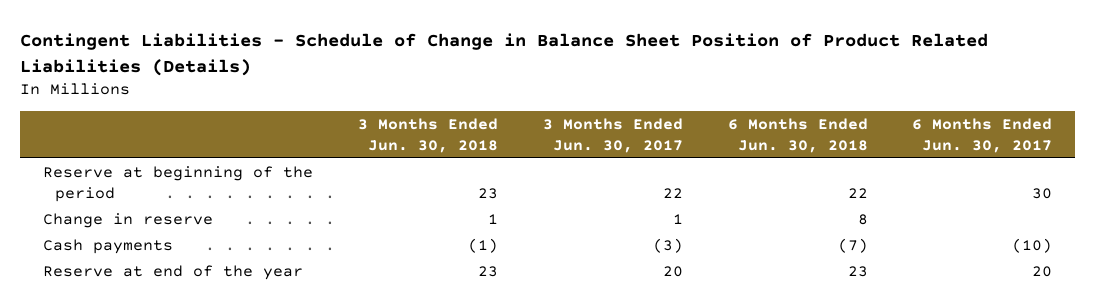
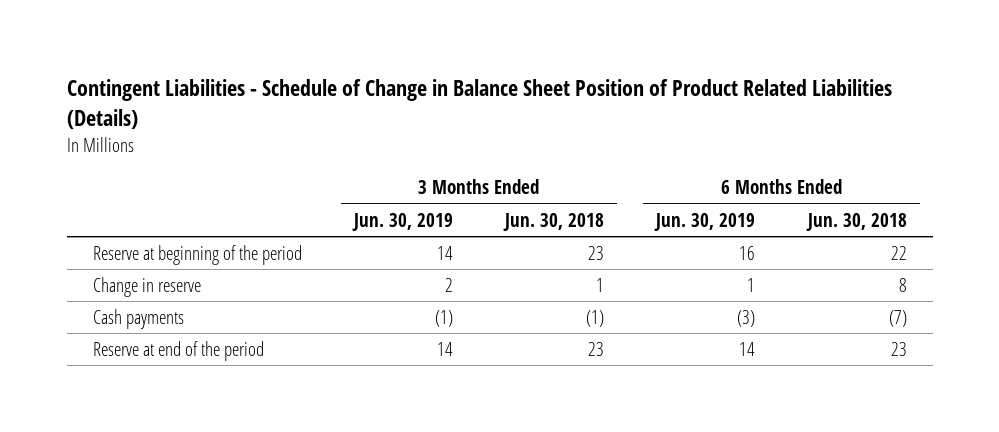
[542,117,683,153] 3 Months Ended Jun. 30, 2017 -> none
[912,117,1053,153] 6 Months Ended Jun. 30, 2017 -> none
none -> [351,212,453,231] Jun. 30, 2019
none -> [654,212,756,231] Jun. 30, 2019
[42,264,303,280] Reserve at end of the year -> [92,341,264,362] Reserve at end of the period

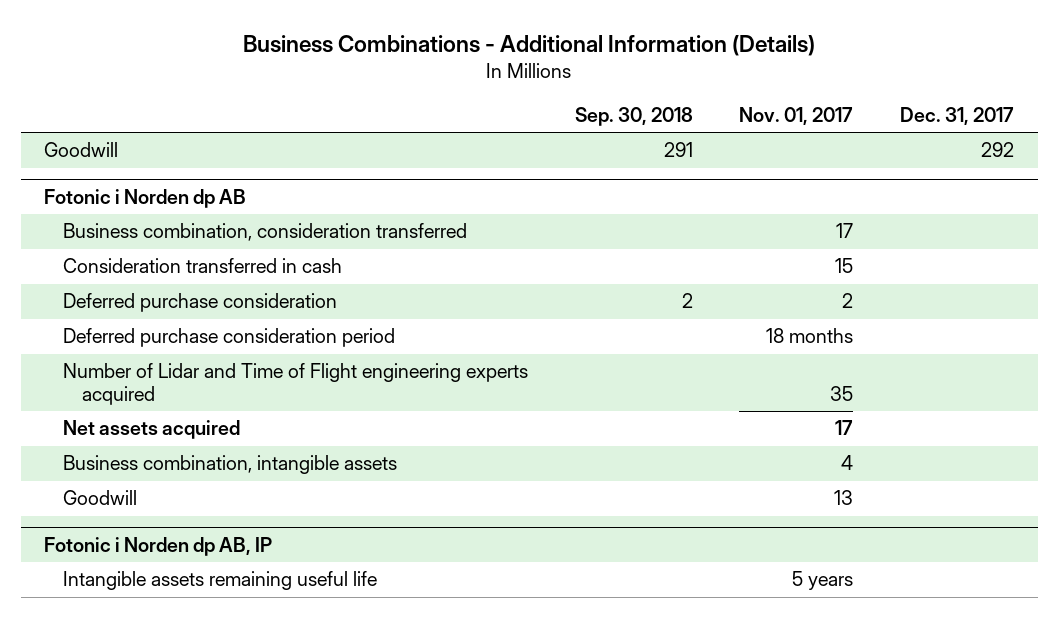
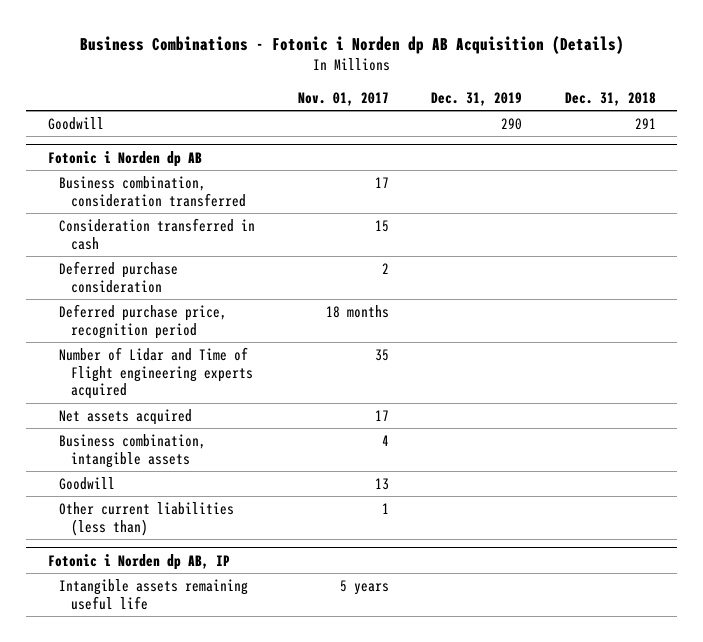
[243,34,816,56] Business Combinations - Additional Information (Details) -> [79,35,624,54] Business Combinations - Fotonic i Norden dp AB Acquisition (Details)
[574,107,693,127] Sep. 30, 2018 -> none
[900,107,1015,126] Dec. 31, 2017 -> none
none -> [431,91,523,106] Dec. 31, 2019
none -> [564,91,656,106] Dec. 31, 2018
[62,328,395,348] Deferred purchase consideration period -> [59,303,228,339] Deferred purchase price, recognition period
none -> [59,501,235,536] Other current liabilities (less than)

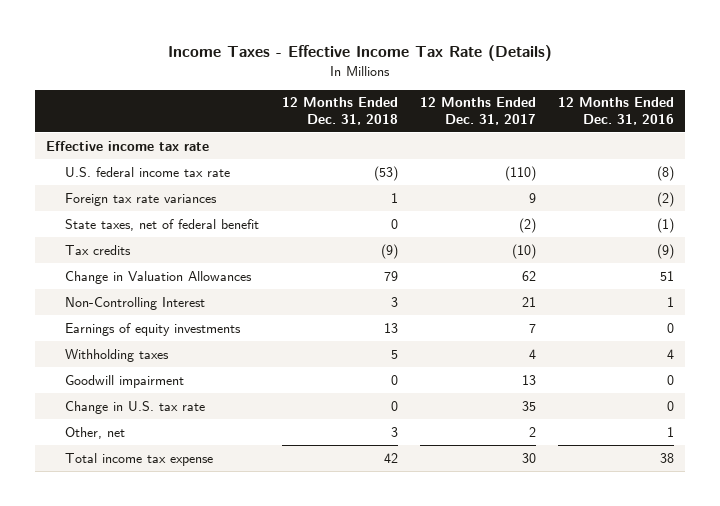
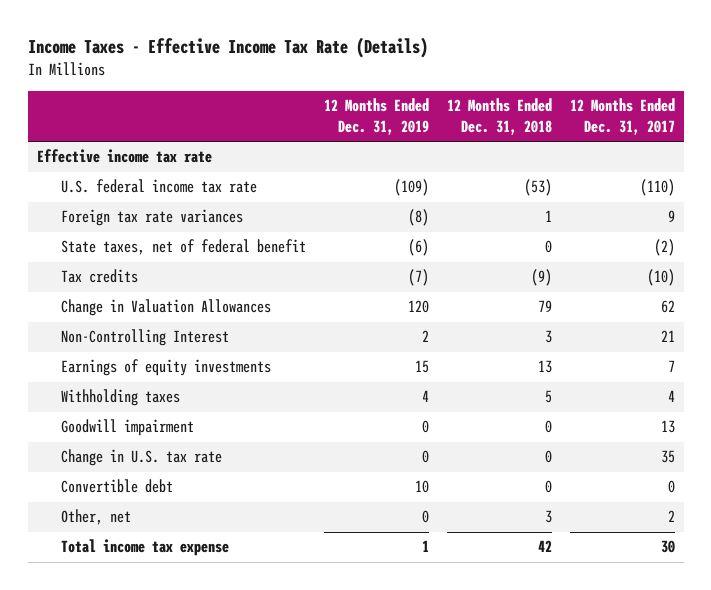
[558,97,675,125] 12 Months Ended Dec. 31, 2016 -> none
none -> [323,98,429,136] 12 Months Ended Dec. 31, 2019
none -> [61,479,174,494] Convertible debt

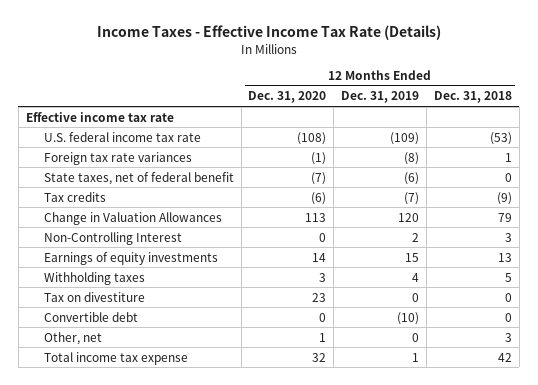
[569,98,675,136] 12 Months Ended Dec. 31, 2017 -> none
none -> [248,91,327,104] Dec. 31, 2020
[61,419,195,437] Goodwill impairment -> none
[61,449,223,467] Change in U.S. tax rate -> none
none -> [43,291,145,302] Tax on divestiture
[414,480,429,494] 10 -> [397,311,420,325] (10)

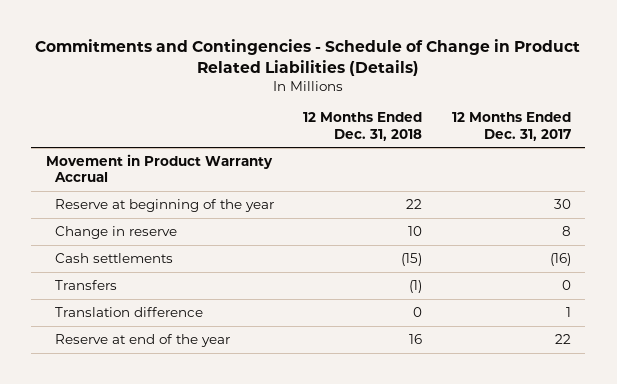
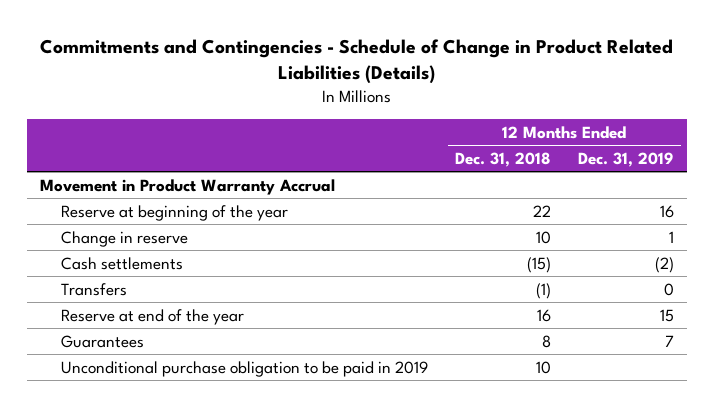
[451,112,571,141] 12 Months Ended Dec. 31, 2017 -> none
none -> [577,151,674,167] Dec. 31, 2019
[55,307,204,318] Translation difference -> none
none -> [60,334,144,348] Guarantees
none -> [60,360,428,377] Unconditional purchase obligation to be paid in 2019

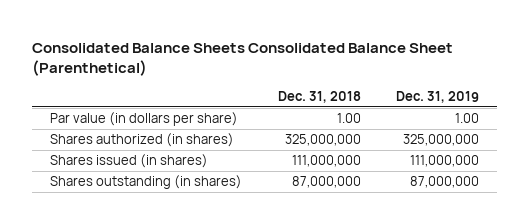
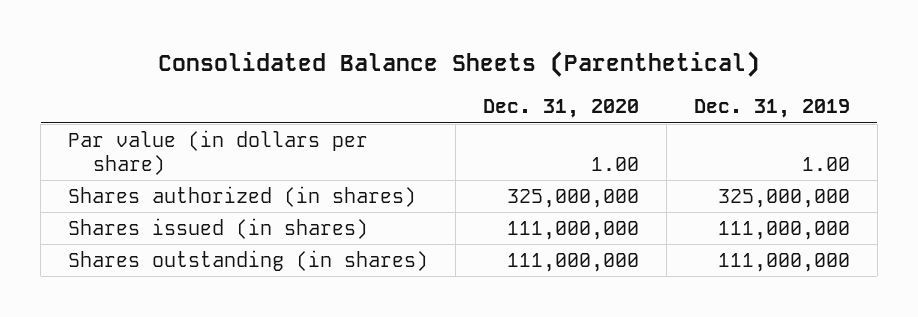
[32,42,454,76] Consolidated Balance Sheets Consolidated Balance Sheet (Parenthetical) -> [157,50,760,77] Consolidated Balance Sheets (Parenthetical)
[277,91,361,104] Dec. 31, 2018 -> none
none -> [482,99,639,119] Dec. 31, 2020
[410,176,480,189] 87,000,000 -> [717,252,850,272] 111,000,000

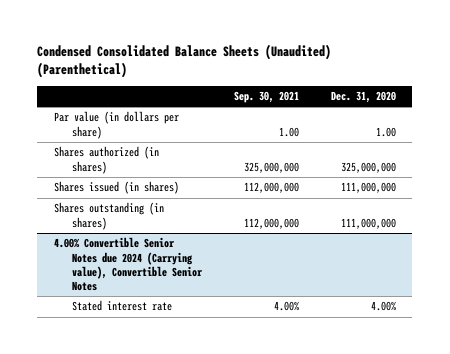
[157,50,760,77] Consolidated Balance Sheets (Parenthetical) -> [37,43,332,78] Condensed Consolidated Balance Sheets (Unaudited) (Parenthetical)
[693,99,850,119] Dec. 31, 2019 -> none
none -> [234,90,300,103] Sep. 30, 2021
none -> [53,237,203,291] 4.00% Convertible Senior Notes due 2024 (Carrying value), Convertible Senior Notes
none -> [71,300,172,312] Stated interest rate

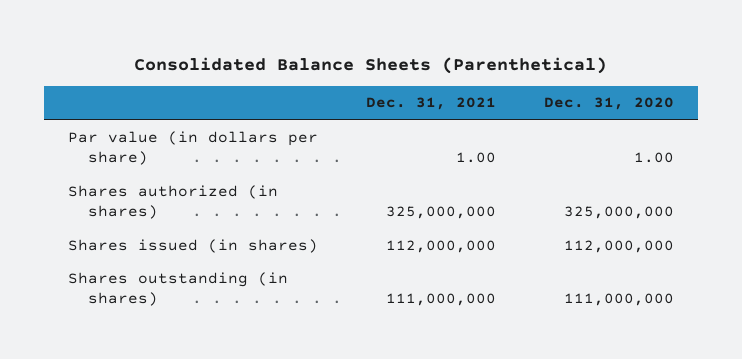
[37,43,332,78] Condensed Consolidated Balance Sheets (Unaudited) (Parenthetical) -> [134,56,608,74] Consolidated Balance Sheets (Parenthetical)
[234,90,300,103] Sep. 30, 2021 -> none
none -> [366,97,497,111] Dec. 31, 2021
[341,182,397,194] 111,000,000 -> [564,239,675,253] 112,000,000
[53,237,203,291] 4.00% Convertible Senior Notes due 2024 (Carrying value), Convertible Senior Notes -> none
[71,300,172,312] Stated interest rate -> none

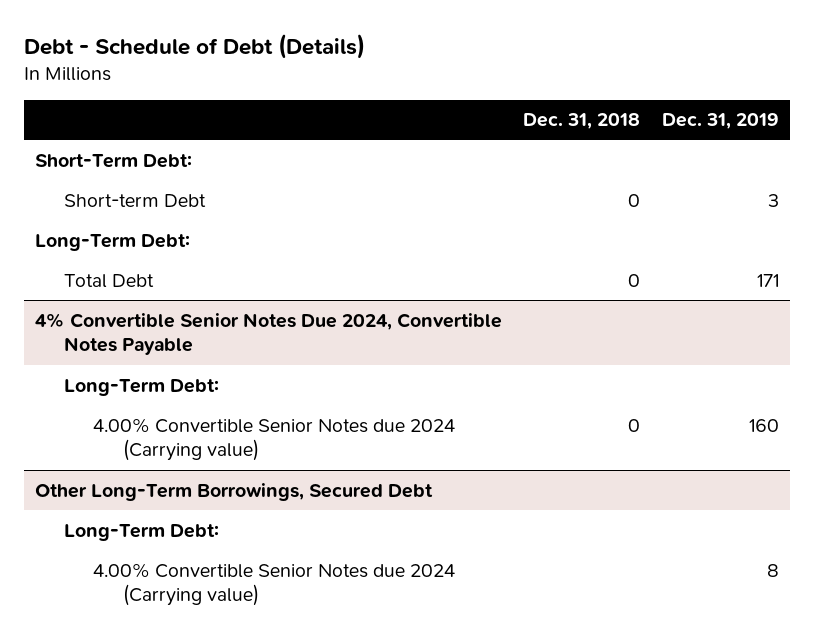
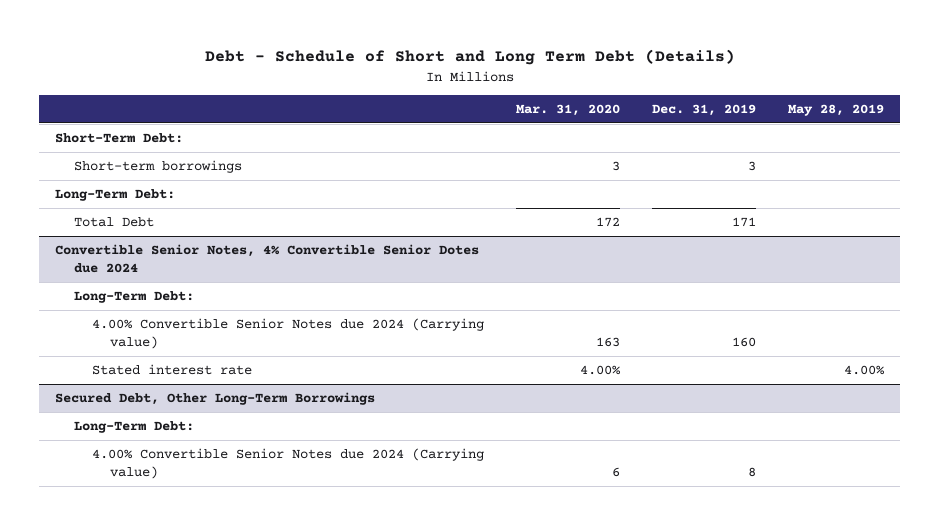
[23,34,365,60] Debt - Schedule of Debt (Details) -> [204,49,735,66] Debt - Schedule of Short and Long Term Debt (Details)
[523,113,641,130] Dec. 31, 2018 -> none
none -> [516,103,621,116] Mar. 31, 2020
none -> [788,103,885,116] May 28, 2019
[63,193,206,207] Short-term Debt -> [73,160,242,174] Short-term borrowings
[34,312,502,356] 4% Convertible Senior Notes Due 2024, Convertible Notes Payable -> [55,244,480,274] Convertible Senior Notes, 4% Convertible Senior Dotes due 2024
none -> [91,364,252,376] Stated interest rate
[34,482,433,501] Other Long-Term Borrowings, Secured Debt -> [55,392,376,406] Secured Debt, Other Long-Term Borrowings

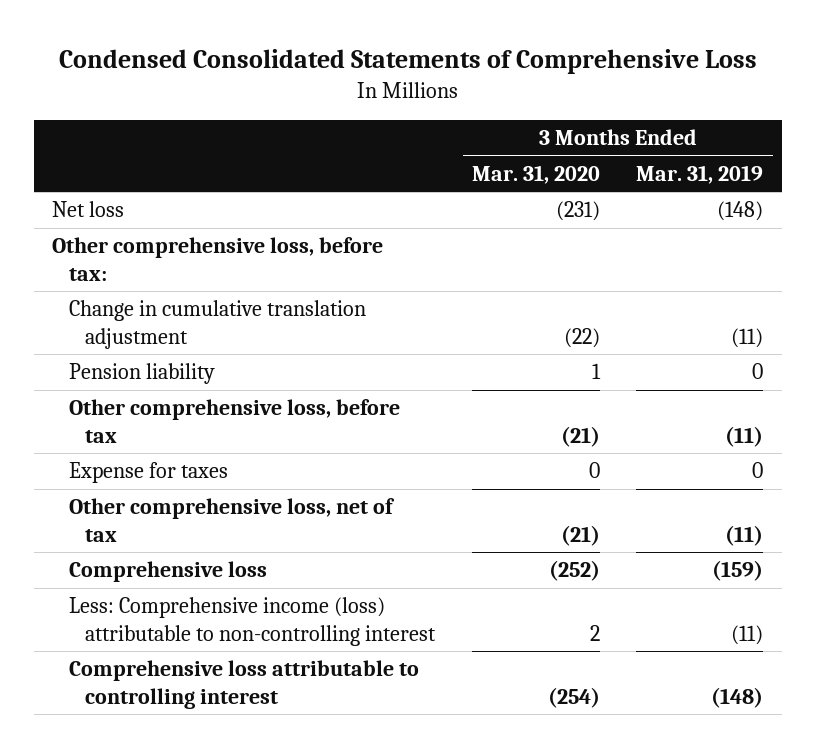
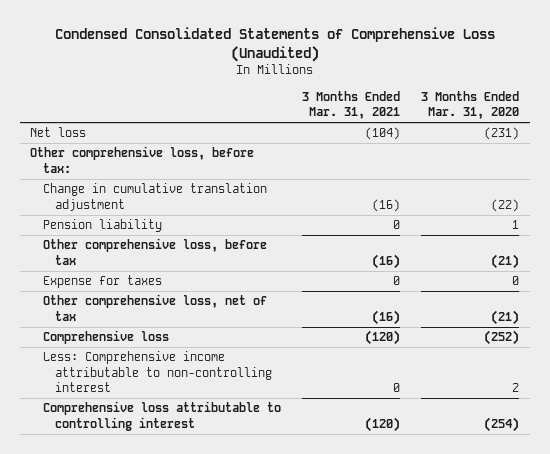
[58,49,757,75] Condensed Consolidated Statements of Comprehensive Loss -> [54,26,495,62] Condensed Consolidated Statements of Comprehensive Loss (Unaudited)
[636,164,764,184] Mar. 31, 2019 -> none
none -> [302,90,401,120] 3 Months Ended Mar. 31, 2021
[68,597,436,647] Less: Comprehensive income (loss) attributable to non-controlling interest -> [42,351,273,393] Less: Comprehensive income attributable to non-controlling interest

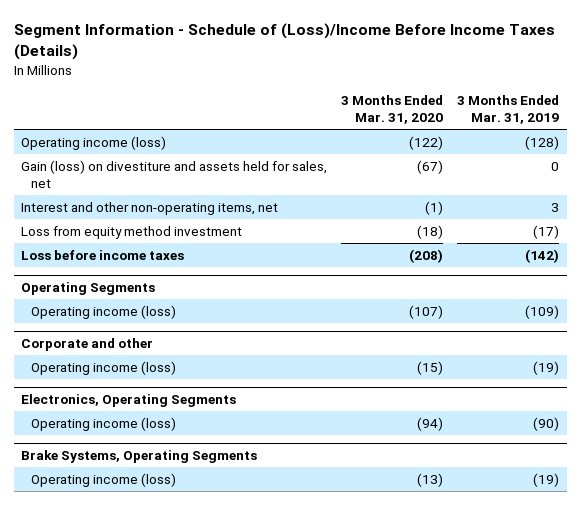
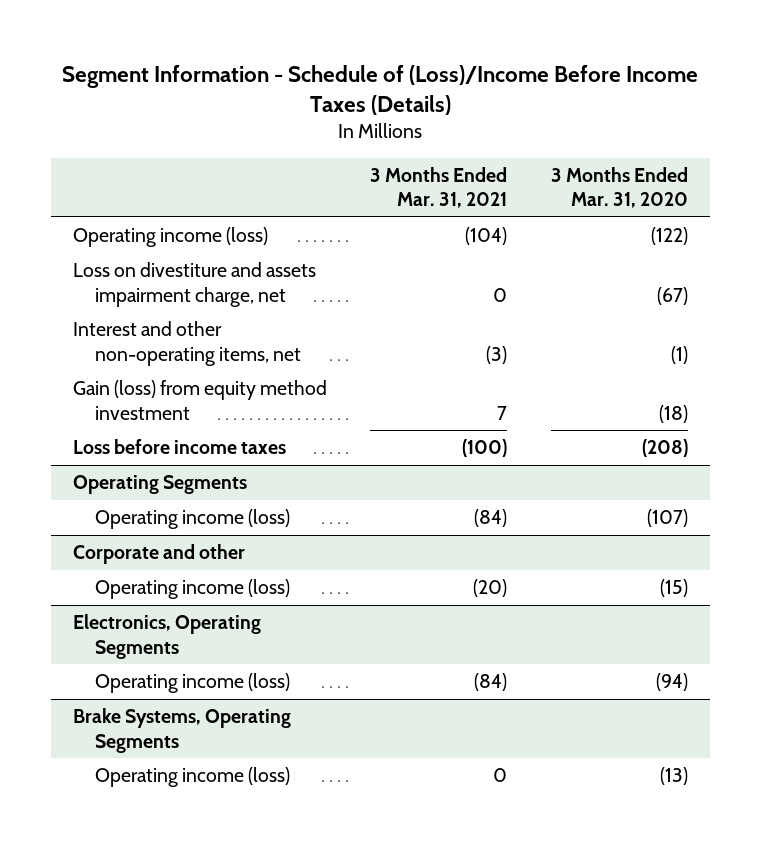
[457,95,560,124] 3 Months Ended Mar. 31, 2019 -> none
none -> [370,166,508,209] 3 Months Ended Mar. 31, 2021
[20,159,327,188] Gain (loss) on divestiture and assets held for sales, net -> [73,262,317,307] Loss on divestiture and assets impairment charge, net
[20,225,242,239] Loss from equity method investment -> [73,380,328,420] Gain (loss) from equity method investment

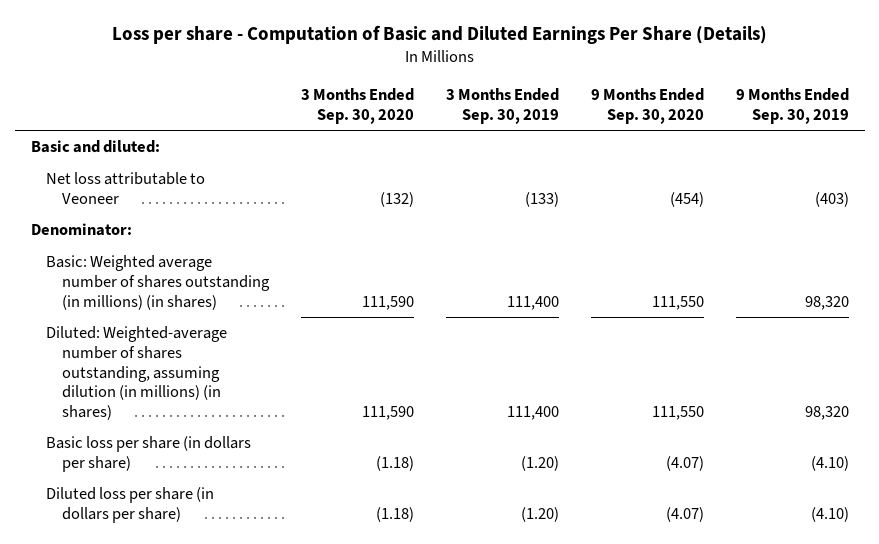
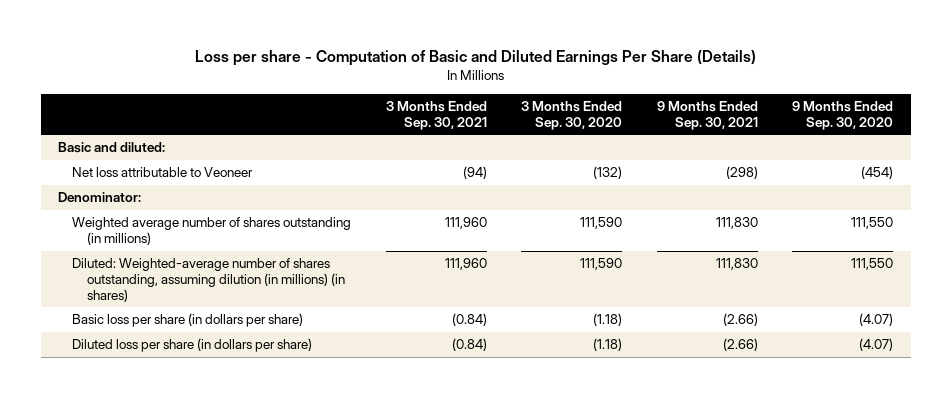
[445,87,559,124] 3 Months Ended Sep. 30, 2019 -> none
[735,87,849,124] 9 Months Ended Sep. 30, 2019 -> none
none -> [385,100,487,130] 3 Months Ended Sep. 30, 2021
none -> [656,100,758,130] 9 Months Ended Sep. 30, 2021
[46,255,270,310] Basic: Weighted average number of shares outstanding (in millions) (in shares) -> [72,217,352,246] Weighted average number of shares outstanding (in millions)

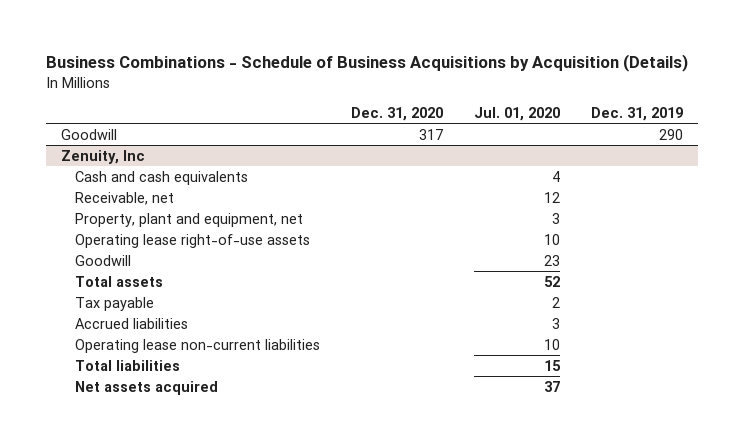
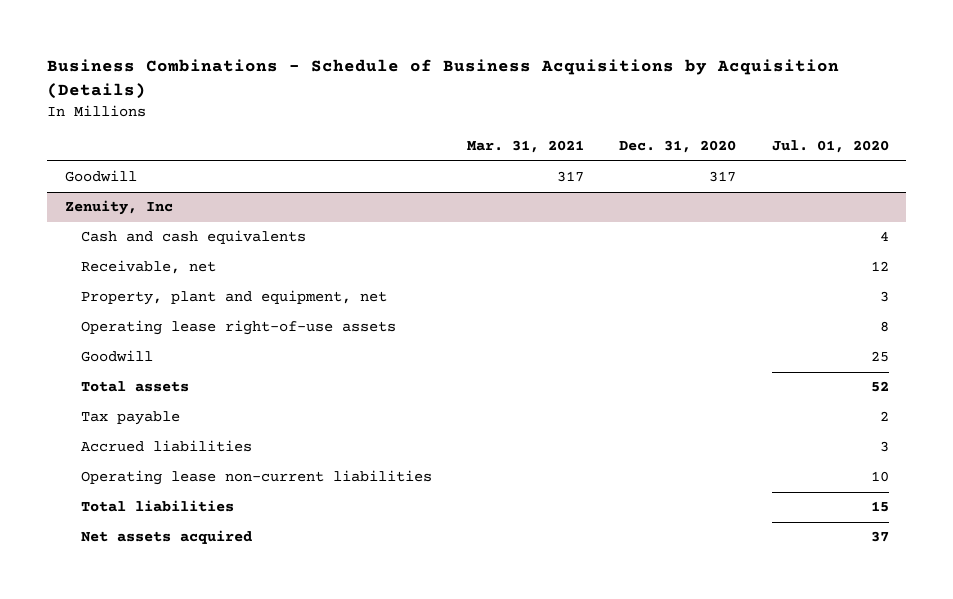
[590,106,683,121] Dec. 31, 2019 -> none
none -> [467,140,585,154] Mar. 31, 2021
[543,233,560,245] 10 -> [879,321,889,333] 8
[543,254,560,266] 23 -> [870,351,889,363] 25

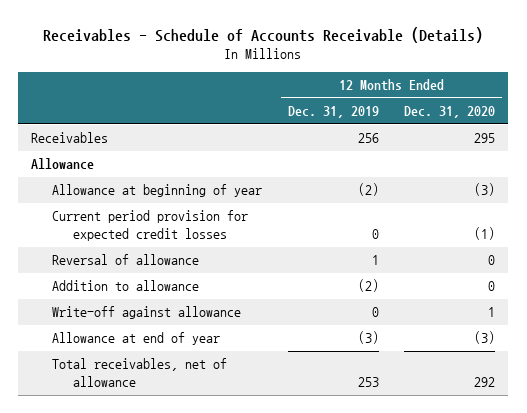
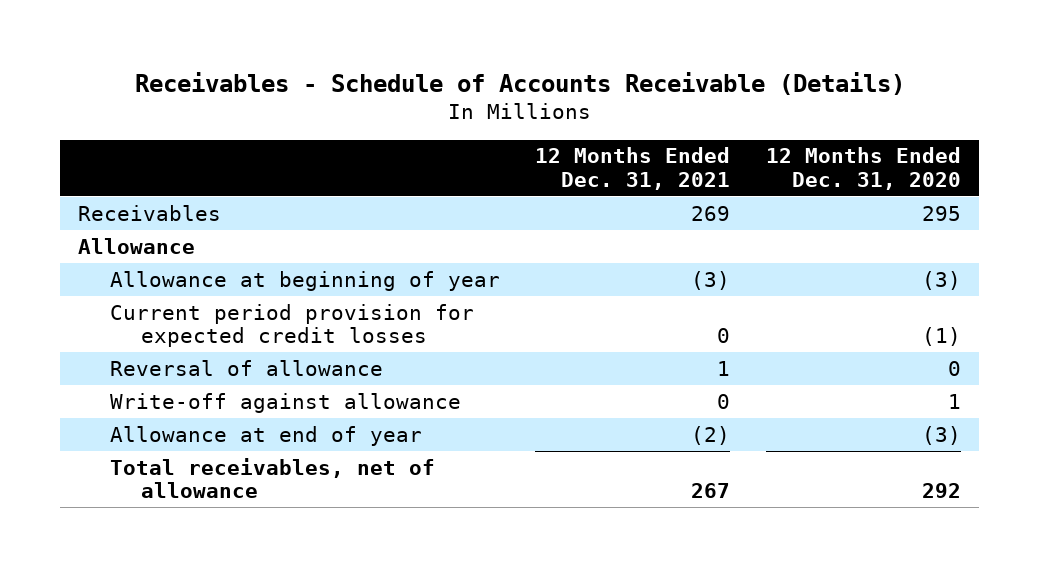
[287,106,379,119] Dec. 31, 2019 -> none
none -> [535,147,731,190] 12 Months Ended Dec. 31, 2021
[52,280,200,292] Addition to allowance -> none

